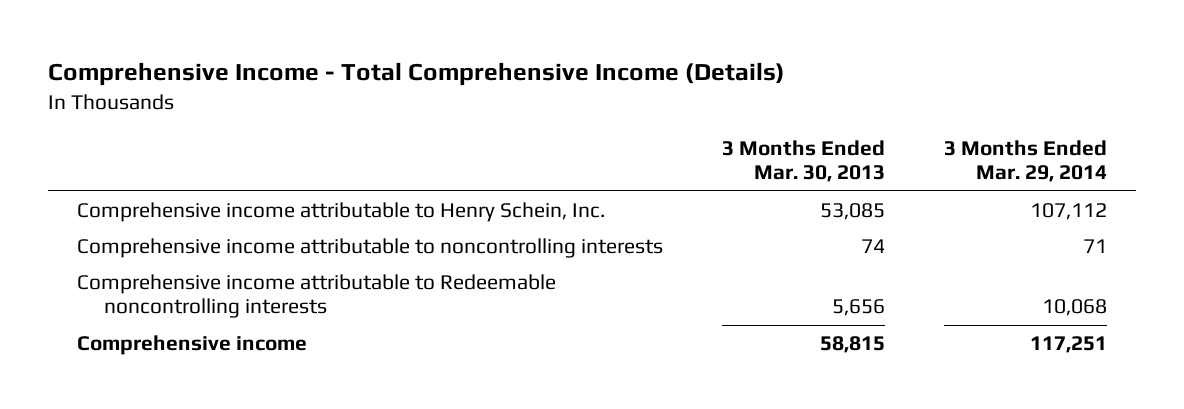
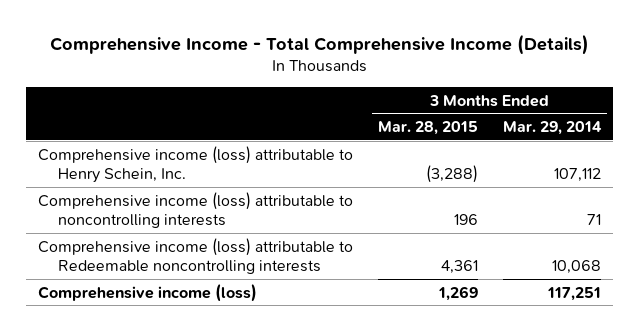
[721,140,885,183] 3 Months Ended Mar. 30, 2013 -> none
none -> [378,121,479,136] Mar. 28, 2015
[77,201,606,222] Comprehensive income attributable to Henry Schein, Inc. -> [38,145,354,184] Comprehensive income (loss) attributable to Henry Schein, Inc.
[77,237,664,258] Comprehensive income attributable to noncontrolling interests -> [38,191,354,229] Comprehensive income (loss) attributable to noncontrolling interests
[77,273,557,319] Comprehensive income attributable to Redeemable noncontrolling interests -> [38,237,354,275] Comprehensive income (loss) attributable to Redeemable noncontrolling interests
[77,334,308,355] Comprehensive income -> [38,283,258,302] Comprehensive income (loss)

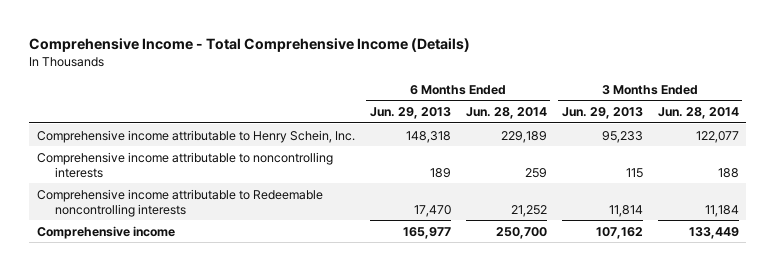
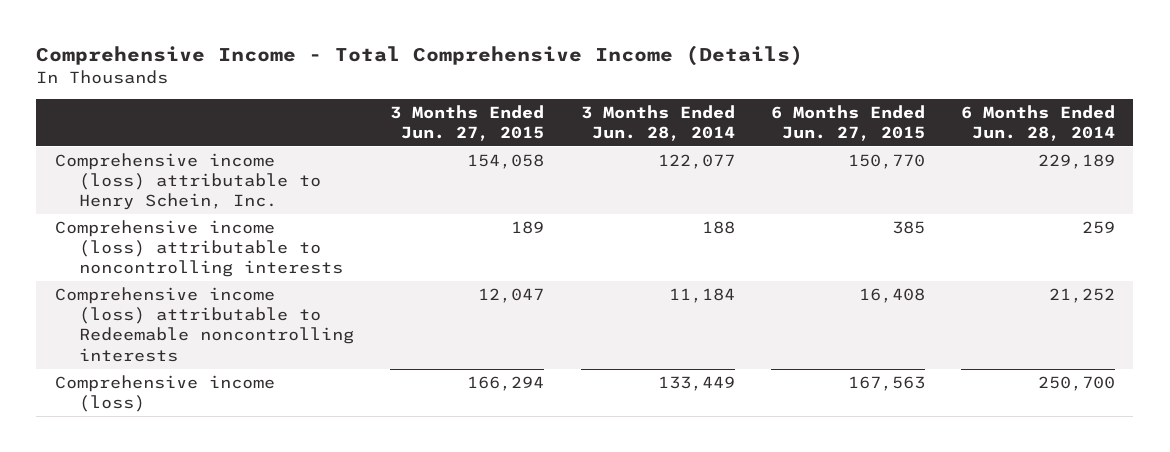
[369,107,451,120] Jun. 29, 2013 -> none
[561,107,643,120] Jun. 29, 2013 -> none
none -> [390,104,545,141] 3 Months Ended Jun. 27, 2015
none -> [770,104,925,141] 6 Months Ended Jun. 27, 2015
[36,129,355,143] Comprehensive income attributable to Henry Schein, Inc. -> [54,153,322,211] Comprehensive income (loss) attributable to Henry Schein, Inc.
[36,151,333,178] Comprehensive income attributable to noncontrolling interests -> [54,220,344,278] Comprehensive income (loss) attributable to noncontrolling interests
[36,188,323,217] Comprehensive income attributable to Redeemable noncontrolling interests -> [54,287,355,362] Comprehensive income (loss) attributable to Redeemable noncontrolling interests
[36,225,175,239] Comprehensive income -> [54,375,275,413] Comprehensive income (loss)

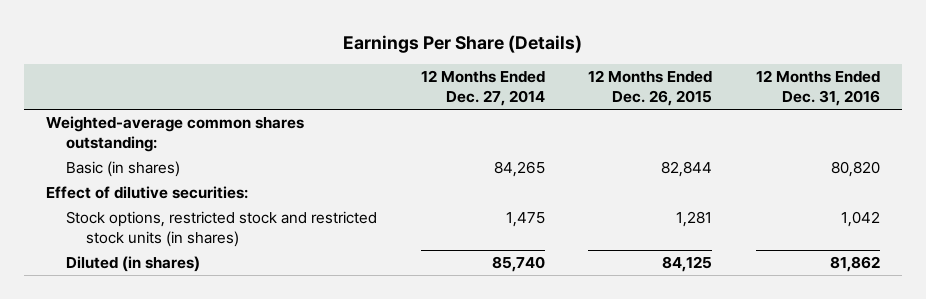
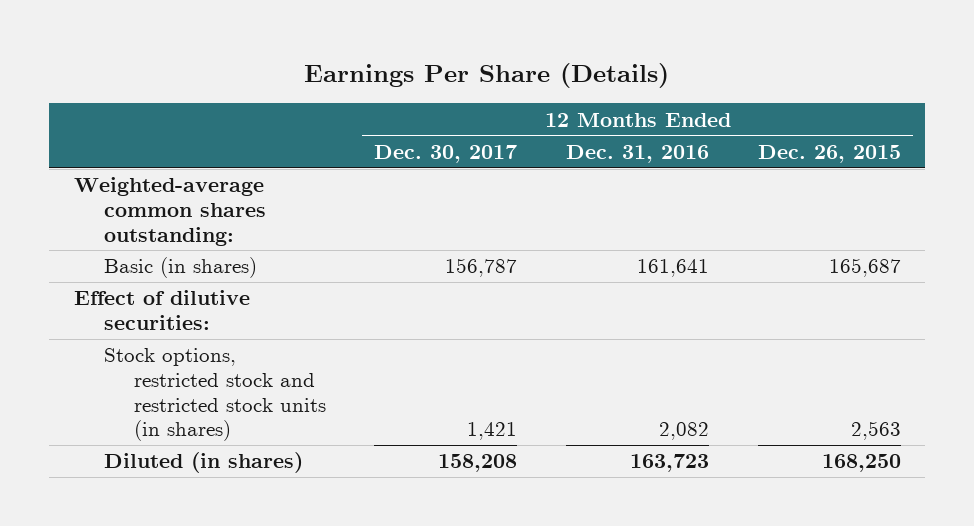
[420,70,545,107] 12 Months Ended Dec. 27, 2014 -> none
none -> [374,144,518,163] Dec. 30, 2017
[661,161,713,178] 82,844 -> [828,258,901,278] 165,687
[831,161,881,178] 80,820 -> [637,259,710,278] 161,641
[676,211,713,228] 1,281 -> [850,421,901,441] 2,563
[841,211,881,228] 1,042 -> [659,422,710,441] 2,082
[662,256,713,273] 84,125 -> [821,454,901,473] 168,250
[830,256,881,273] 81,862 -> [630,454,710,473] 163,723

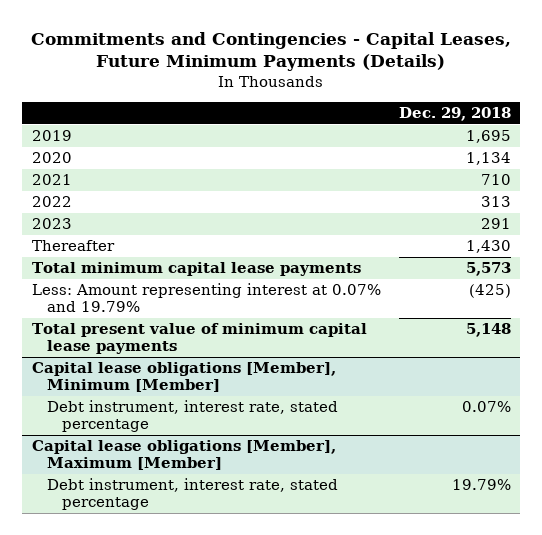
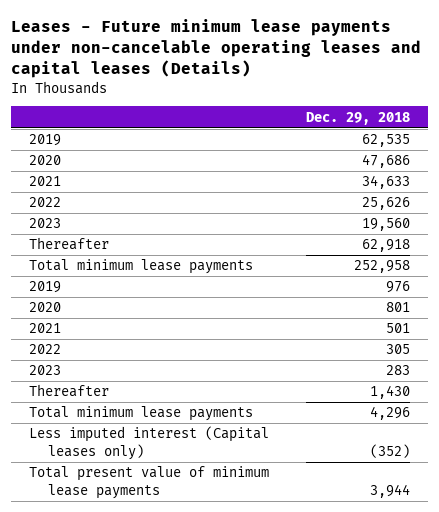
[31,31,512,72] Commitments and Contingencies - Capital Leases, Future Minimum Payments (Details) -> [11,19,422,79] Leases - Future minimum lease payments under non-cancelable operating leases and capital leases (Details)
[465,130,511,144] 1,695 -> [362,134,411,148] 62,535
[465,152,511,166] 1,134 -> [362,154,411,169] 47,686
[480,174,511,186] 710 -> [362,175,411,190] 34,633
[480,196,511,208] 313 -> [362,197,411,211] 25,626
[480,218,511,230] 291 -> [362,218,411,232] 19,560
none -> [29,237,110,251] Thereafter
none -> [29,259,254,275] Total minimum lease payments
none -> [29,281,62,294] 2019
none -> [29,302,62,313] 2020
none -> [29,323,62,334] 2021
none -> [29,344,62,355] 2022
none -> [29,365,62,376] 2023
[31,283,381,313] Less: Amount representing interest at 0.07% and 19.79% -> none
[31,362,336,393] Capital lease obligations [Member], Minimum [Member] -> none
[46,400,338,433] Debt instrument, interest rate, stated percentage -> none
[31,440,336,471] Capital lease obligations [Member], Maximum [Member] -> none
[46,478,338,511] Debt instrument, interest rate, stated percentage -> none
[31,262,361,277] Total minimum capital lease payments -> [29,406,254,422] Total minimum lease payments
[465,262,511,277] 5,573 -> [370,406,411,421] 4,296
none -> [29,426,270,460] Less imputed interest (Capital leases only)
[31,323,367,355] Total present value of minimum capital lease payments -> [29,466,270,499] Total present value of minimum lease payments
[465,323,511,338] 5,148 -> [370,483,411,498] 3,944

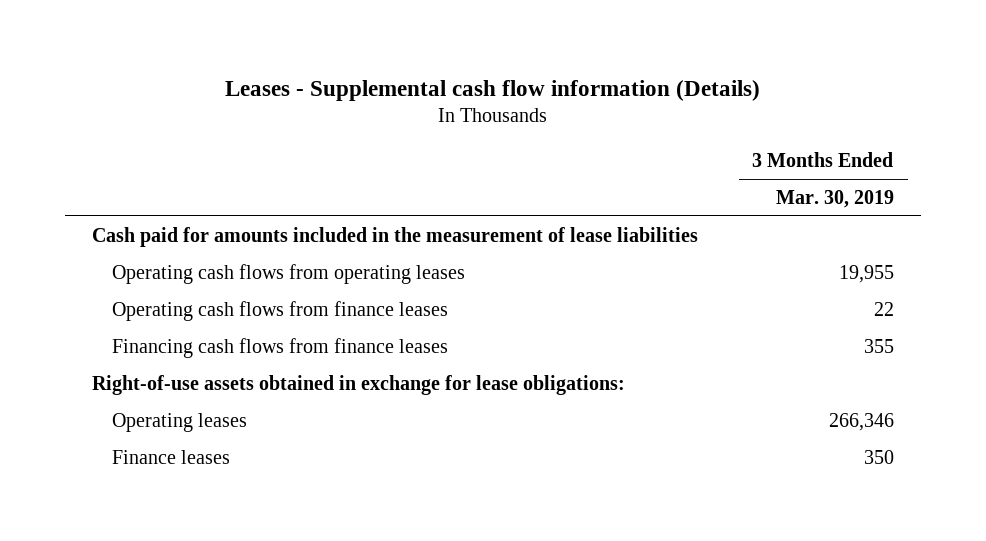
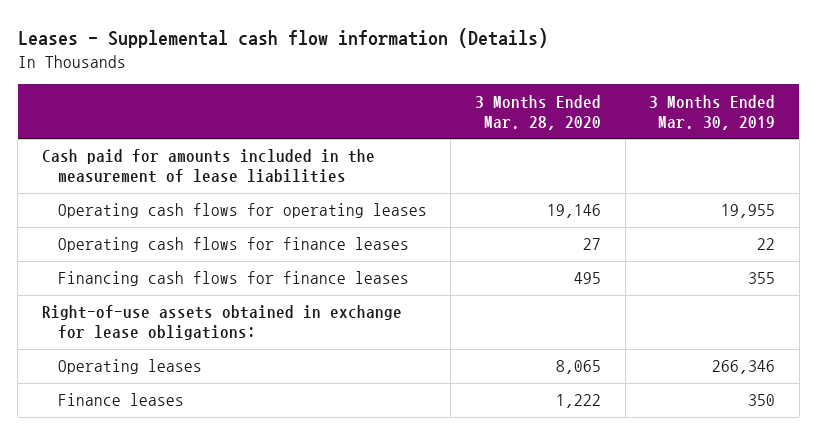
none -> [474,94,601,130] 3 Months Ended Mar. 28, 2020
[111,263,465,284] Operating cash flows from operating leases -> [57,203,427,219] Operating cash flows for operating leases
[111,300,448,321] Operating cash flows from finance leases -> [57,237,409,253] Operating cash flows for finance leases
[111,337,448,358] Financing cash flows from finance leases -> [57,271,409,287] Financing cash flows for finance leases

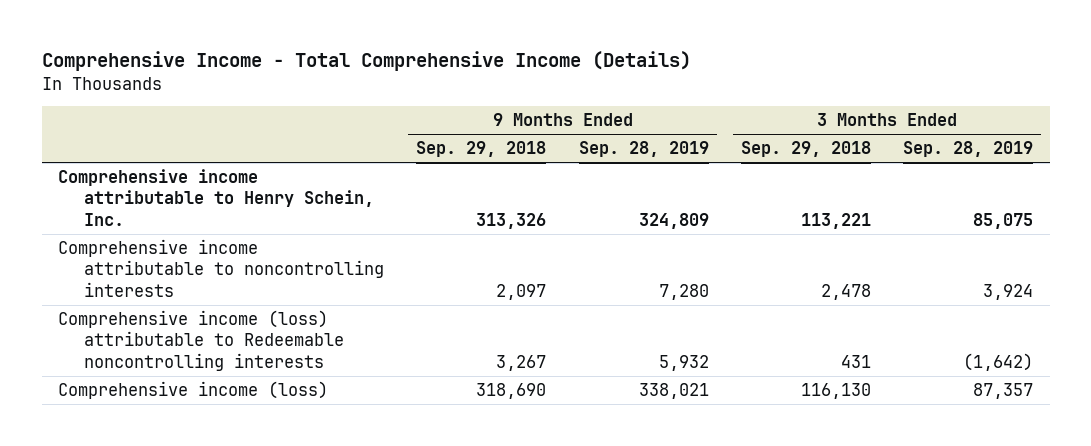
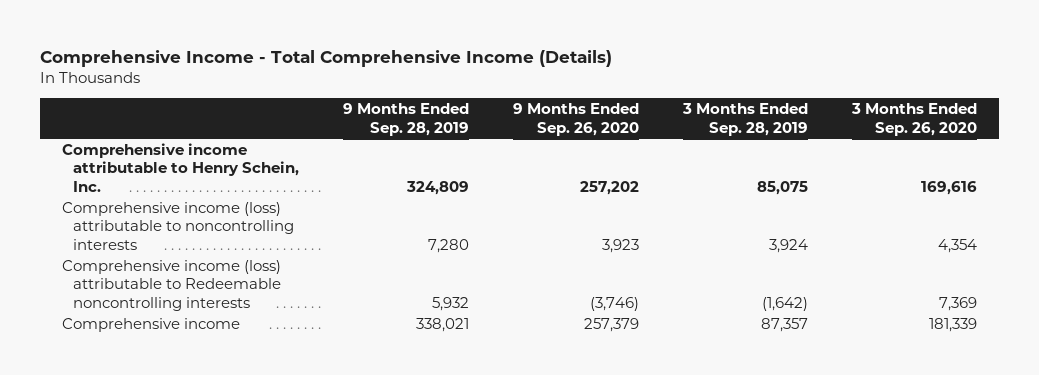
[416,141,547,158] Sep. 29, 2018 -> none
[741,141,872,158] Sep. 29, 2018 -> none
none -> [513,103,640,136] 9 Months Ended Sep. 26, 2020
none -> [851,103,978,136] 3 Months Ended Sep. 26, 2020
[57,239,385,297] Comprehensive income attributable to noncontrolling interests -> [61,202,295,250] Comprehensive income (loss) attributable to noncontrolling interests
[57,381,328,400] Comprehensive income (loss) -> [61,318,240,333] Comprehensive income

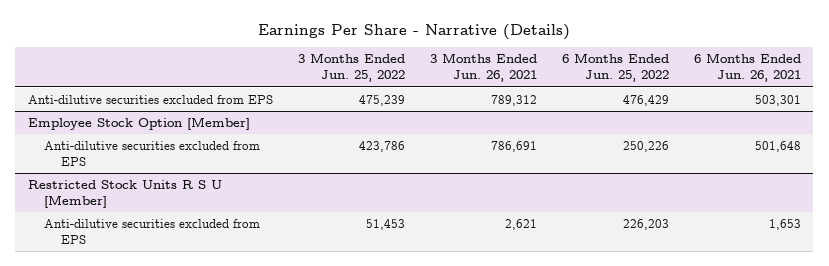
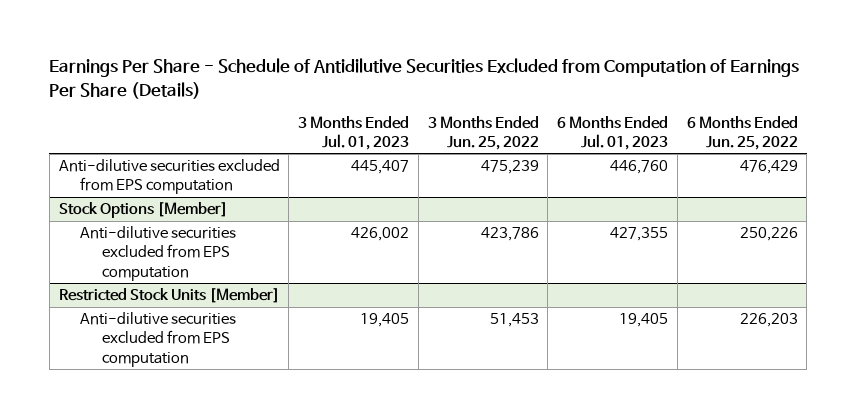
[258,23,571,40] Earnings Per Share - Narrative (Details) -> [49,58,800,99] Earnings Per Share - Schedule of Antidilutive Securities Excluded from Computation of Earnings Per Share (Details)
[429,53,537,83] 3 Months Ended Jun. 26, 2021 -> none
[693,53,801,83] 6 Months Ended Jun. 26, 2021 -> none
none -> [298,115,410,150] 3 Months Ended Jul. 01, 2023
none -> [557,115,669,150] 6 Months Ended Jul. 01, 2023
[27,95,273,105] Anti-dilutive securities excluded from EPS -> [58,159,280,195] Anti-dilutive securities excluded from EPS computation
[27,117,250,131] Employee Stock Option [Member] -> [58,202,228,219] Stock Options [Member]
[44,141,261,166] Anti-dilutive securities excluded from EPS -> [80,226,237,281] Anti-dilutive securities excluded from EPS computation
[27,180,222,208] Restricted Stock Units R S U [Member] -> [58,288,280,304] Restricted Stock Units [Member]
[44,219,261,244] Anti-dilutive securities excluded from EPS -> [80,312,237,367] Anti-dilutive securities excluded from EPS computation

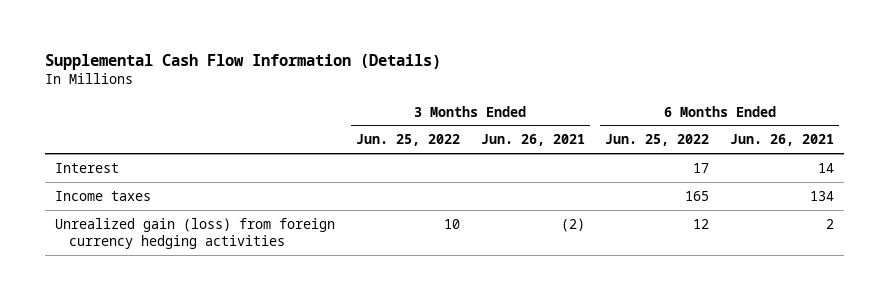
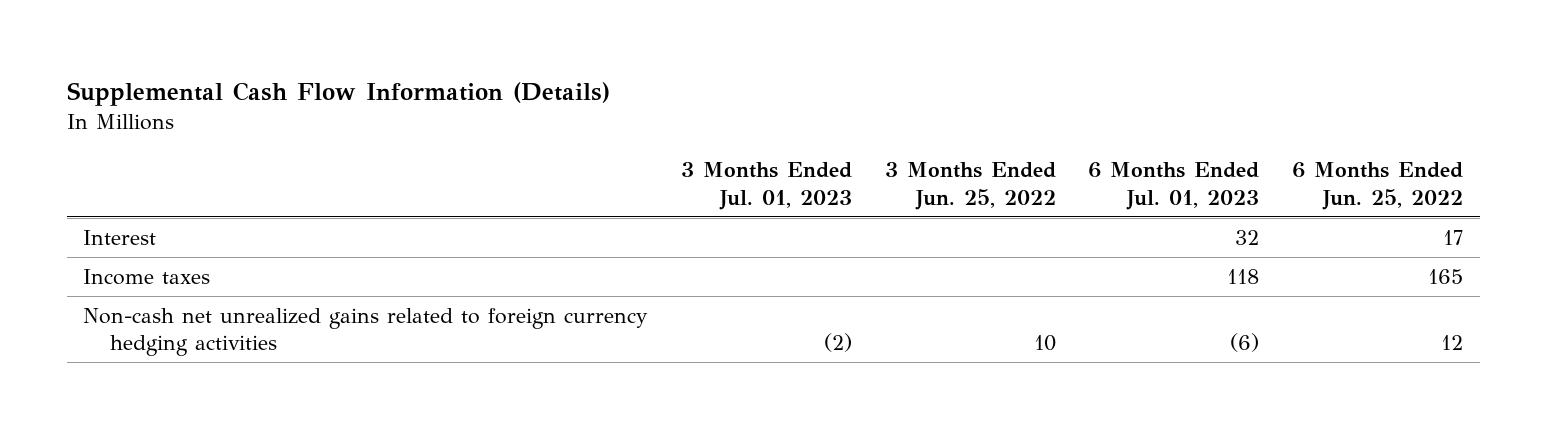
[480,134,585,147] Jun. 26, 2021 -> none
[730,134,835,147] Jun. 26, 2021 -> none
none -> [680,162,852,210] 3 Months Ended Jul. 01, 2023
none -> [1088,162,1260,210] 6 Months Ended Jul. 01, 2023
[55,217,336,250] Unrealized gain (loss) from foreign currency hedging activities -> [83,307,649,357] Non-cash net unrealized gains related to foreign currency hedging activities

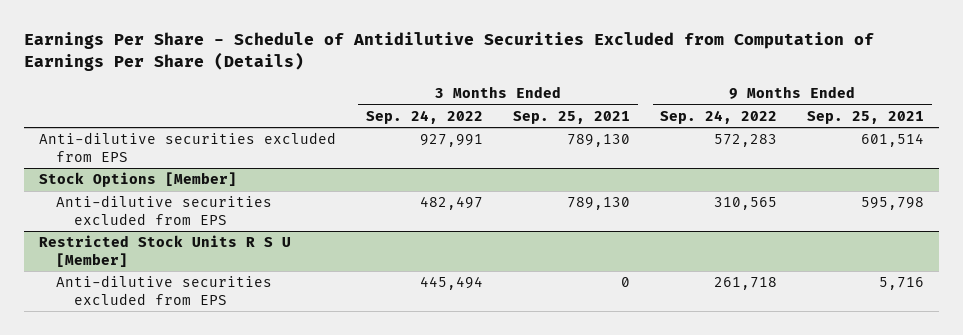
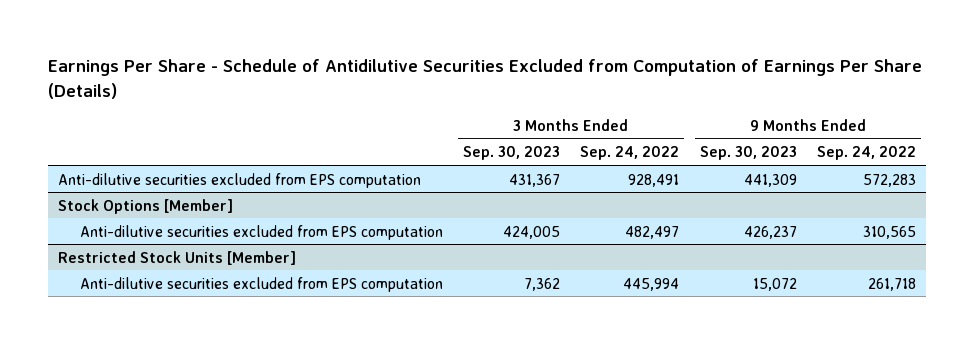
[512,110,630,124] Sep. 25, 2021 -> none
[807,110,925,124] Sep. 25, 2021 -> none
none -> [462,146,560,161] Sep. 30, 2023
none -> [699,146,797,161] Sep. 30, 2023
[38,132,336,162] Anti-dilutive securities excluded from EPS -> [58,172,422,188] Anti-dilutive securities excluded from EPS computation
[419,134,483,148] 927,991 -> [628,173,680,187] 928,491
[56,195,273,225] Anti-dilutive securities excluded from EPS -> [79,224,443,240] Anti-dilutive securities excluded from EPS computation
[38,235,291,267] Restricted Stock Units R S U [Member] -> [58,250,297,265] Restricted Stock Units [Member]
[56,275,273,305] Anti-dilutive securities excluded from EPS -> [79,276,443,292] Anti-dilutive securities excluded from EPS computation
[419,276,483,291] 445,494 -> [623,277,680,291] 445,994

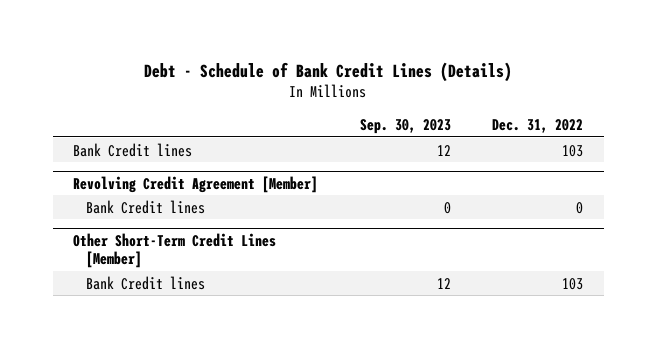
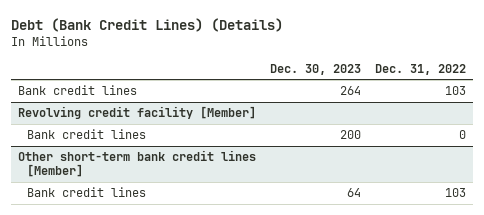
[144,61,513,82] Debt - Schedule of Bank Credit Lines (Details) -> [11,17,284,32] Debt (Bank Credit Lines) (Details)
[359,119,451,135] Sep. 30, 2023 -> none
none -> [270,63,362,75] Dec. 30, 2023
[73,142,193,157] Bank Credit lines -> [18,85,138,96] Bank credit lines
[73,175,319,193] Revolving Credit Agreement [Member] -> [18,106,257,120] Revolving credit facility [Member]
[85,199,205,214] Bank Credit lines -> [26,129,146,140] Bank credit lines
[73,232,277,268] Other Short-Term Credit Lines [Member] -> [18,150,257,178] Other short-term bank credit lines [Member]
[85,275,205,290] Bank Credit lines -> [26,187,146,198] Bank credit lines

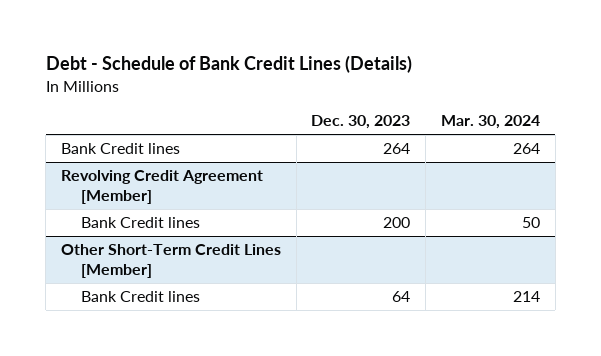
[11,17,284,32] Debt (Bank Credit Lines) (Details) -> [45,55,412,74] Debt - Schedule of Bank Credit Lines (Details)
[375,63,467,75] Dec. 31, 2022 -> none
none -> [440,115,540,130] Mar. 30, 2024
[18,85,138,96] Bank credit lines -> [61,143,181,155] Bank Credit lines
[18,106,257,120] Revolving credit facility [Member] -> [61,170,264,205] Revolving Credit Agreement [Member]
[26,129,146,140] Bank credit lines -> [80,217,200,229] Bank Credit lines
[18,150,257,178] Other short-term bank credit lines [Member] -> [61,244,282,279] Other Short-Term Credit Lines [Member]
[26,187,146,198] Bank credit lines -> [80,291,200,303] Bank Credit lines

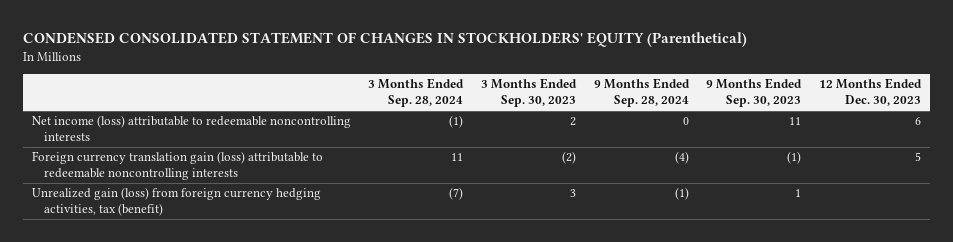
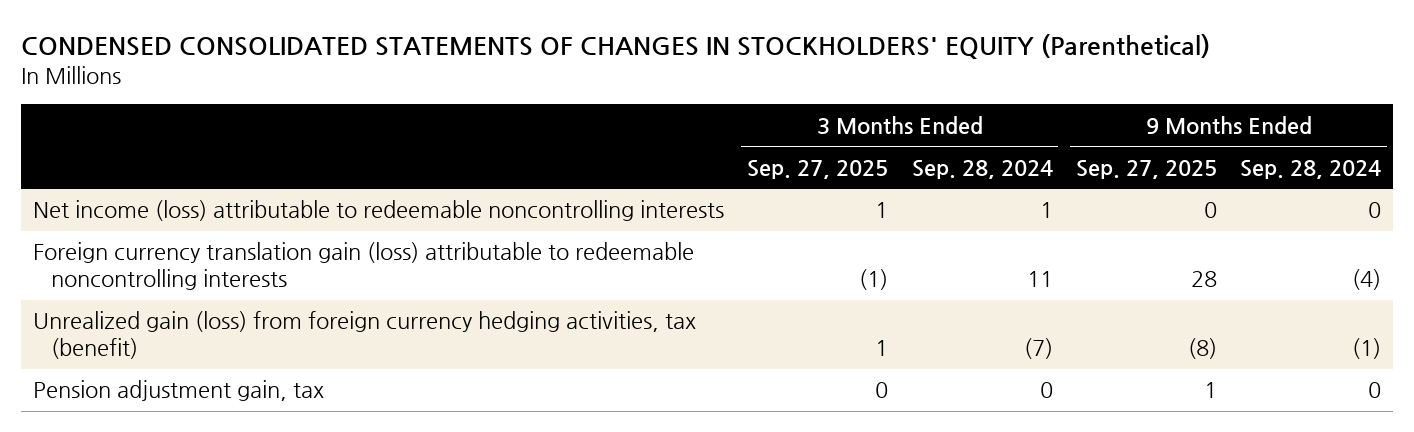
[23,32,748,48] CONDENSED CONSOLIDATED STATEMENT OF CHANGES IN STOCKHOLDERS' EQUITY (Parenthetical) -> [21,34,1211,60] CONDENSED CONSOLIDATED STATEMENTS OF CHANGES IN STOCKHOLDERS' EQUITY (Parenthetical)
[481,78,578,108] 3 Months Ended Sep. 30, 2023 -> none
[706,78,803,108] 9 Months Ended Sep. 30, 2023 -> none
[818,78,922,107] 12 Months Ended Dec. 30, 2023 -> none
none -> [747,159,889,179] Sep. 27, 2025
none -> [1075,159,1217,179] Sep. 27, 2025
[449,115,464,129] (1) -> [1039,202,1053,219] 1
none -> [32,380,324,402] Pension adjustment gain, tax

